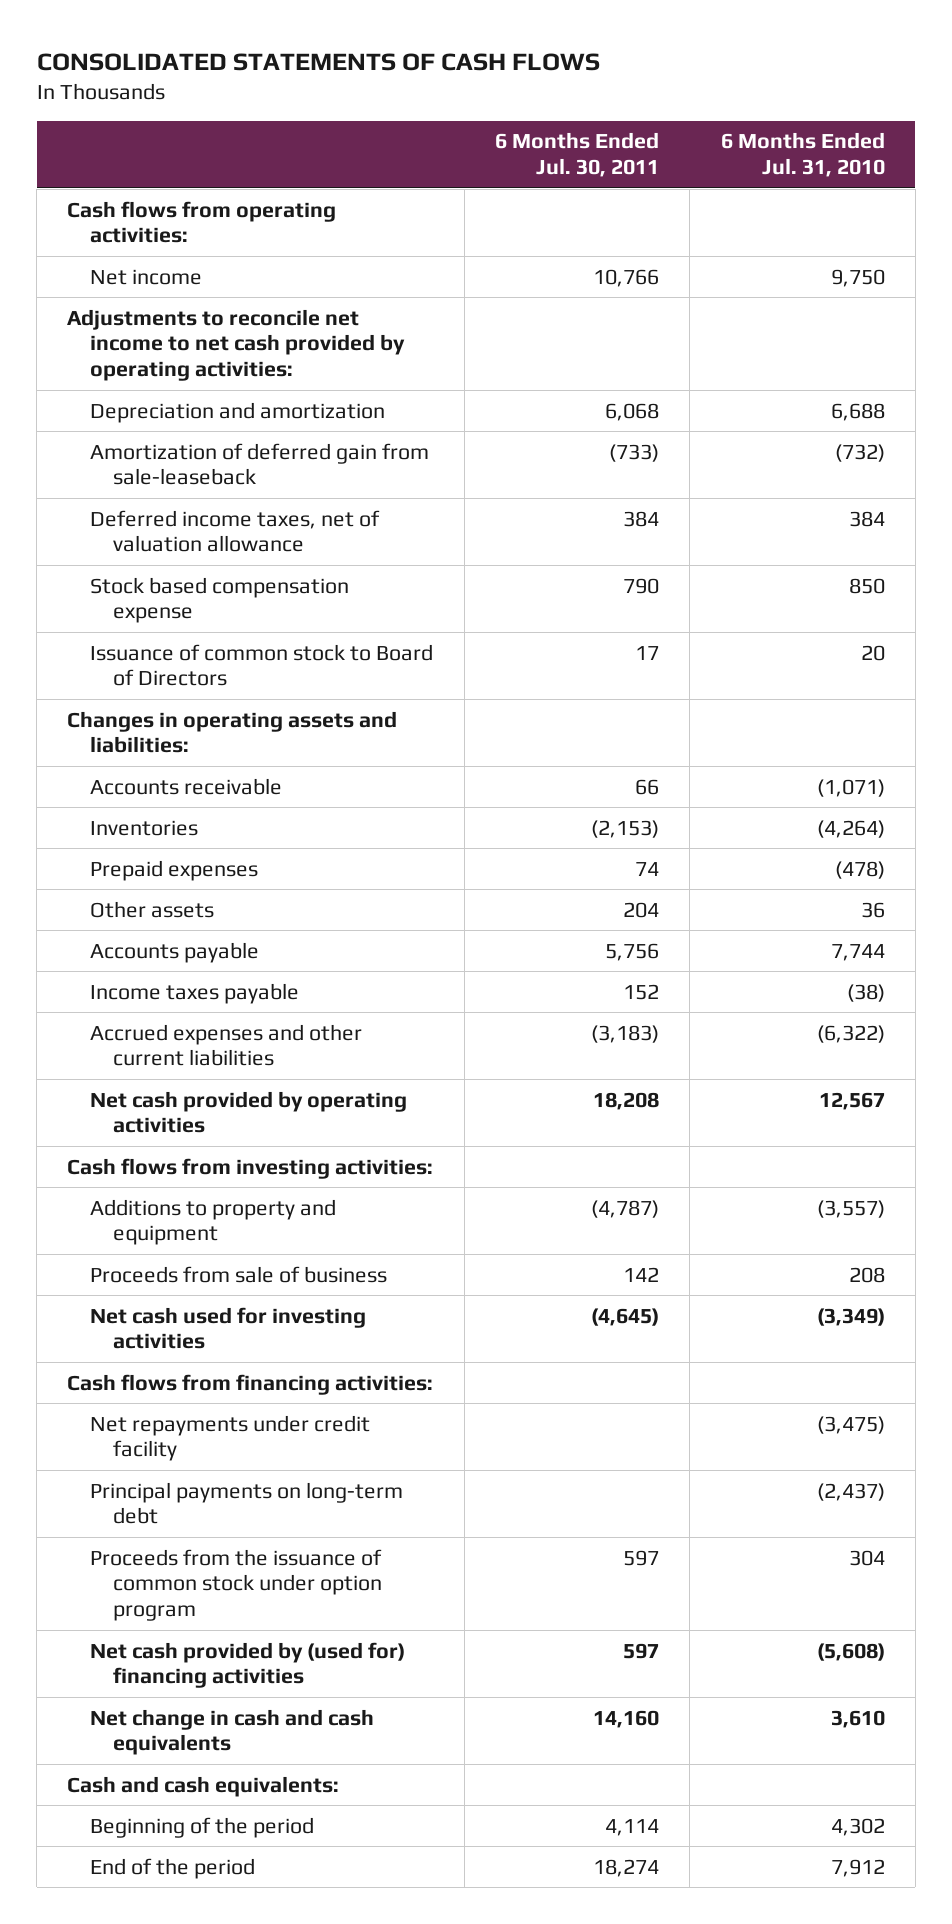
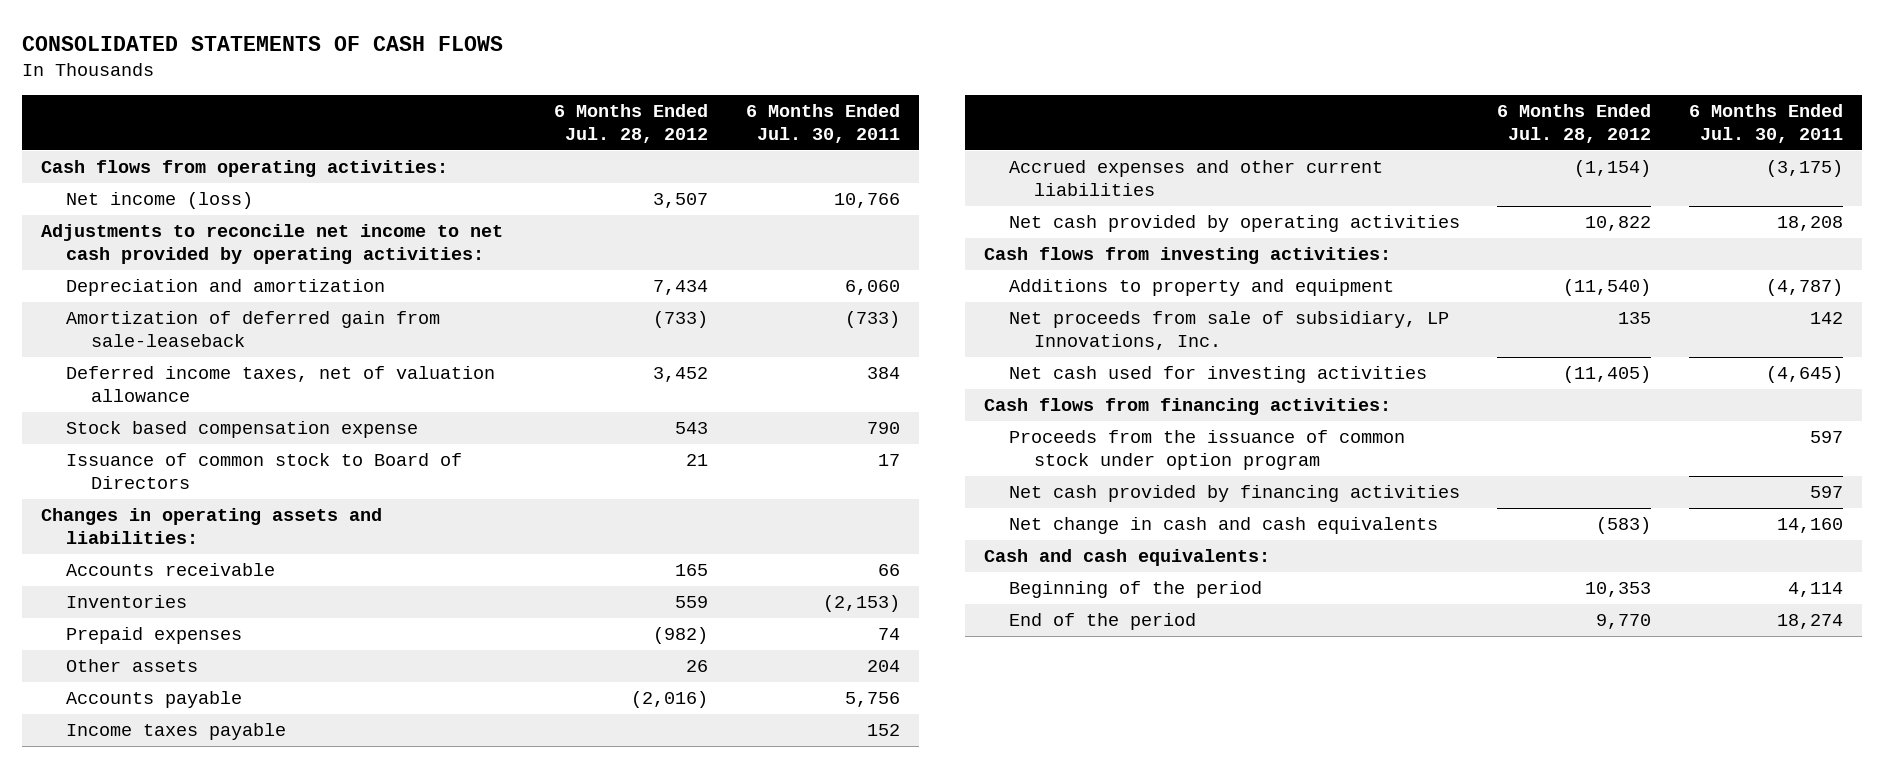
[720,132,885,178] 6 Months Ended Jul. 31, 2010 -> none
none -> [554,104,709,143] 6 Months Ended Jul. 28, 2012
[90,268,203,285] Net income -> [65,192,253,210] Net income (loss)
[604,402,659,421] 6,068 -> [844,280,900,296] 6,060
[590,1024,659,1043] (3,183) -> [1765,160,1843,178] (3,175)
[90,1265,388,1283] Proceeds from sale of business -> [1008,311,1449,350] Net proceeds from sale of subsidiary, LP Innovations, Inc.
[90,1414,371,1462] Net repayments under credit facility -> none
[90,1481,404,1525] Principal payments on long-term debt -> none
[90,1641,406,1689] Net cash provided by (used for) financing activities -> [1008,485,1460,503] Net cash provided by financing activities

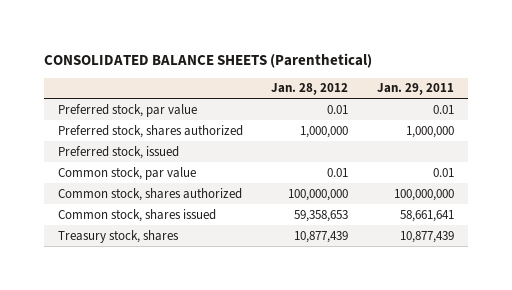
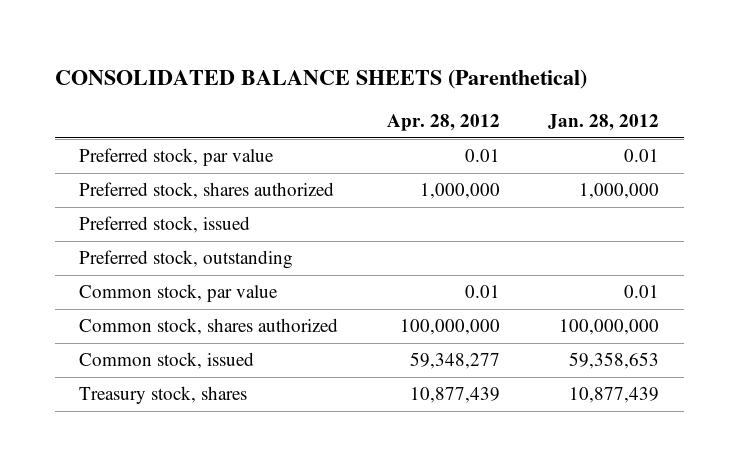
[376,83,454,96] Jan. 29, 2011 -> none
none -> [386,113,500,131] Apr. 28, 2012
none -> [79,250,294,270] Preferred stock, outstanding
[58,208,217,222] Common stock, shares issued -> [79,352,255,370] Common stock, issued

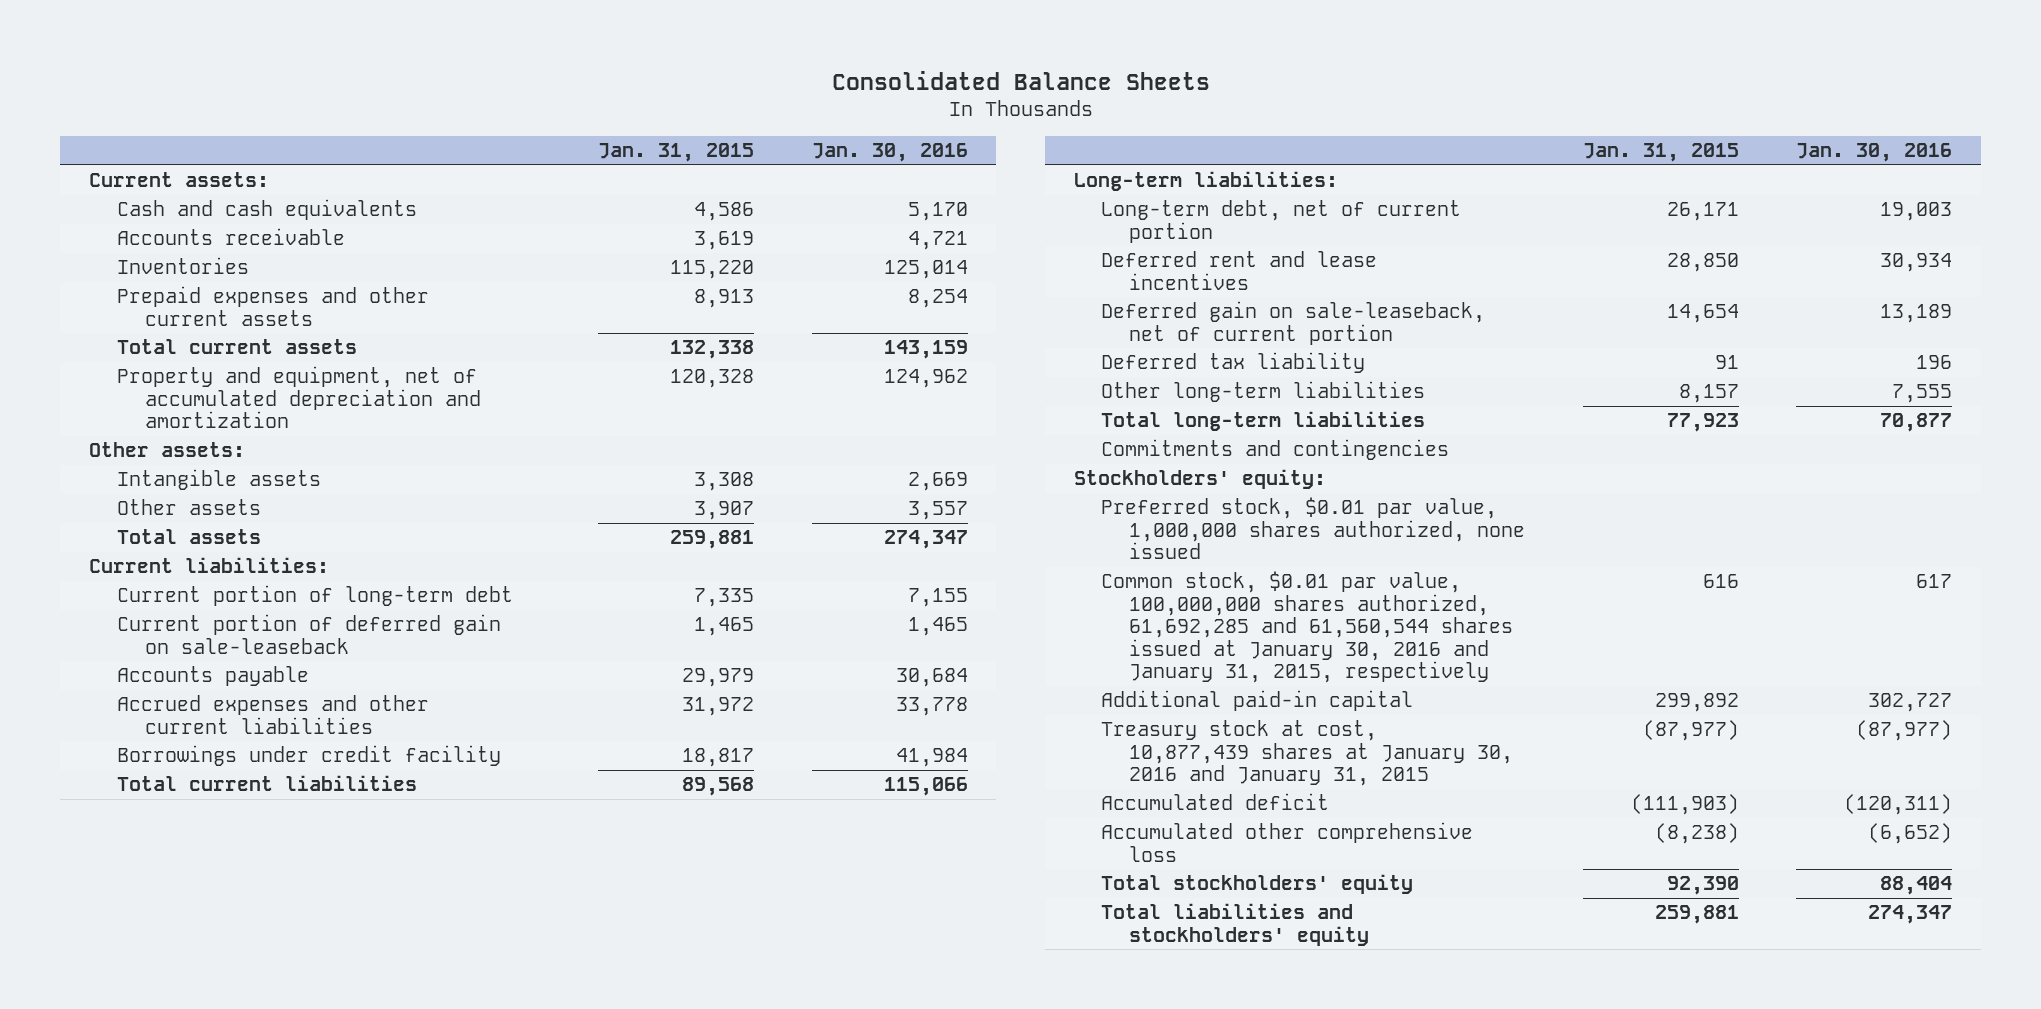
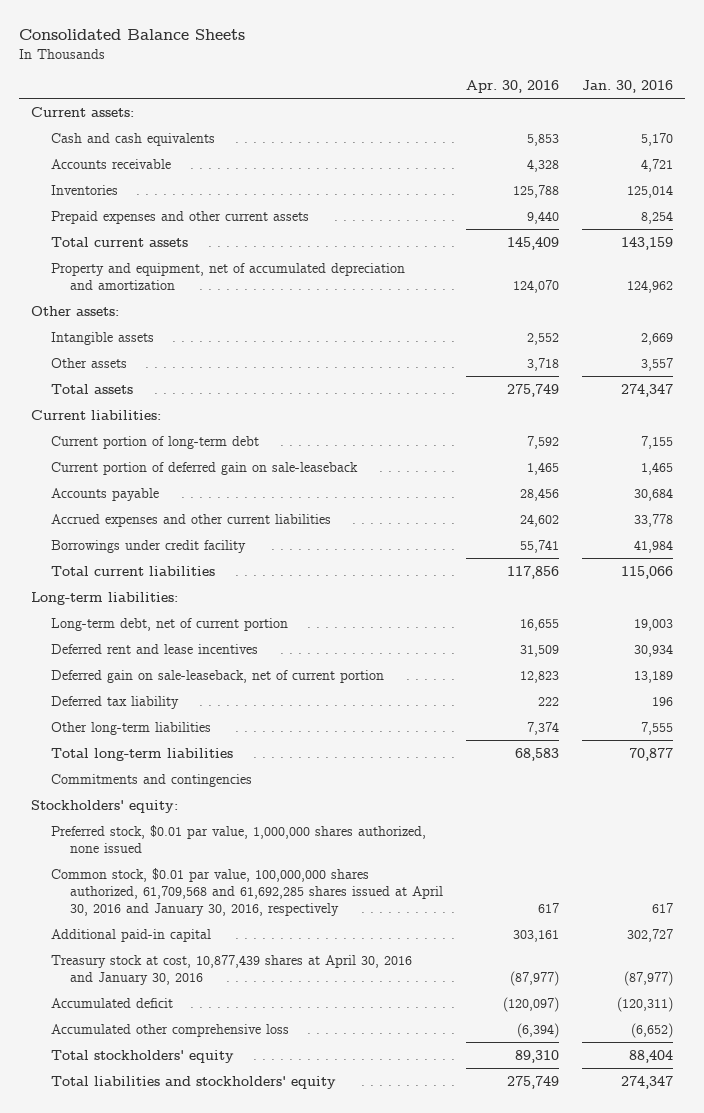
[598,142,755,162] Jan. 31, 2015 -> none
none -> [466,79,560,93] Apr. 30, 2016
[1101,571,1514,684] Common stock, $0.01 par value, 100,000,000 shares authorized, 61,692,285 and 61,560,544 shares issued at January 30, 2016 and January 31, 2015, respectively -> [50,867,444,916] Common stock, $0.01 par value, 100,000,000 shares authorized, 61,709,568 and 61,692,285 shares issued at April 30, 2016 and January 30, 2016, respectively
[1101,720,1514,787] Treasury stock at cost, 10,877,439 shares at January 30, 2016 and January 31, 2015 -> [50,954,412,985] Treasury stock at cost, 10,877,439 shares at April 30, 2016 and January 30, 2016

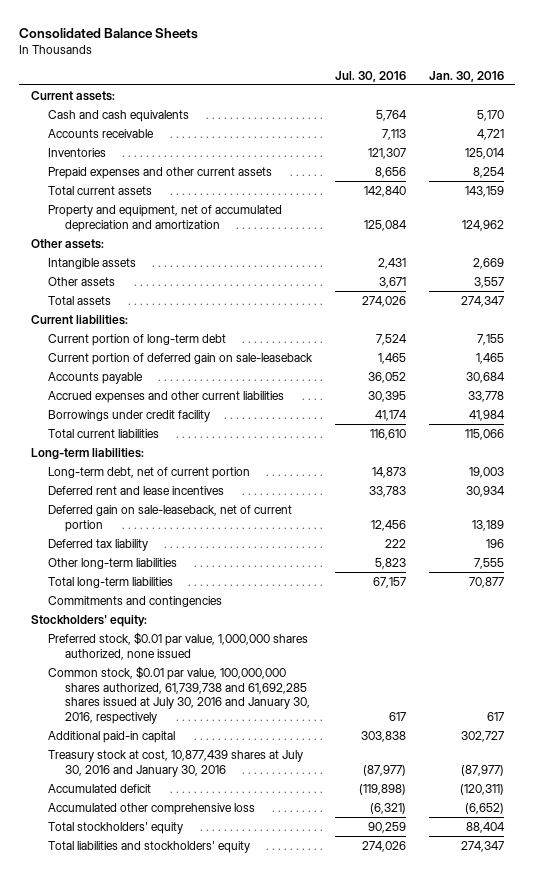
[466,79,560,93] Apr. 30, 2016 -> none
none -> [334,70,406,82] Jul. 30, 2016
[50,867,444,916] Common stock, $0.01 par value, 100,000,000 shares authorized, 61,709,568 and 61,692,285 shares issued at April 30, 2016 and January 30, 2016, respectively -> [47,665,311,725] Common stock, $0.01 par value, 100,000,000 shares authorized, 61,739,738 and 61,692,285 shares issued at July 30, 2016 and January 30, 2016, respectively
[50,954,412,985] Treasury stock at cost, 10,877,439 shares at April 30, 2016 and January 30, 2016 -> [47,749,303,777] Treasury stock at cost, 10,877,439 shares at July 30, 2016 and January 30, 2016

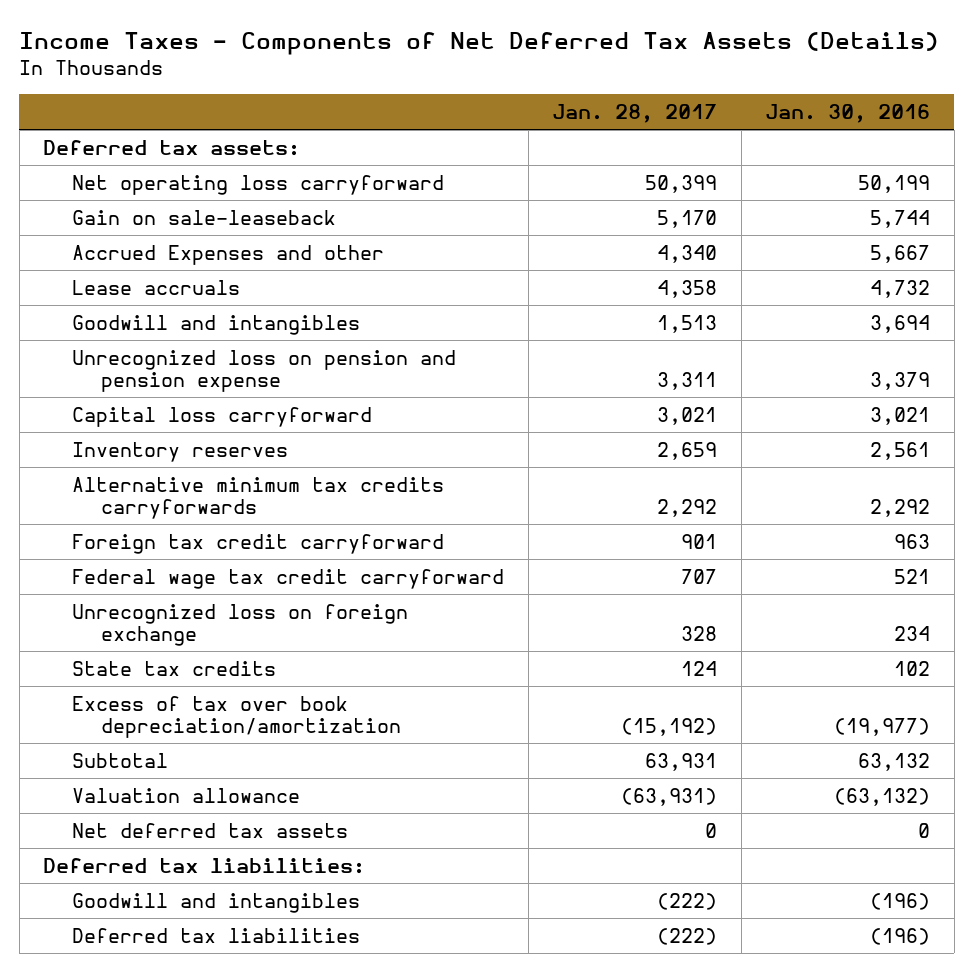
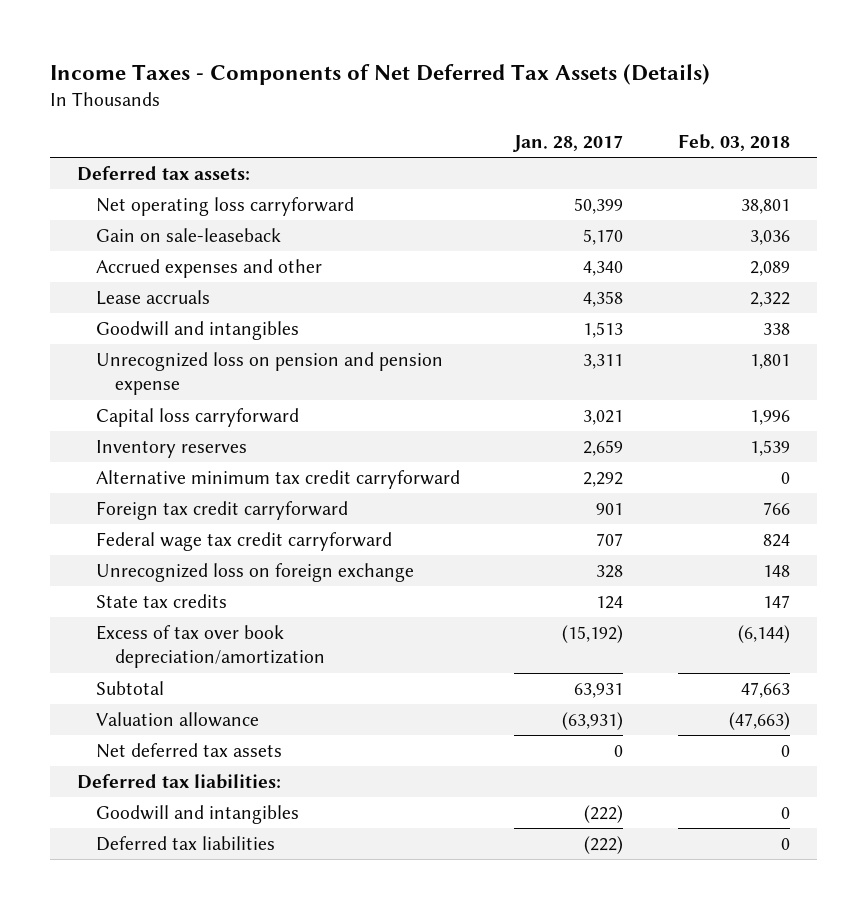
[765,104,931,124] Jan. 30, 2016 -> none
none -> [678,133,791,151] Feb. 03, 2018
[72,244,385,265] Accrued Expenses and other -> [95,259,322,279] Accrued expenses and other
[72,476,445,520] Alternative minimum tax credits carryforwards -> [95,470,460,490] Alternative minimum tax credit carryforward

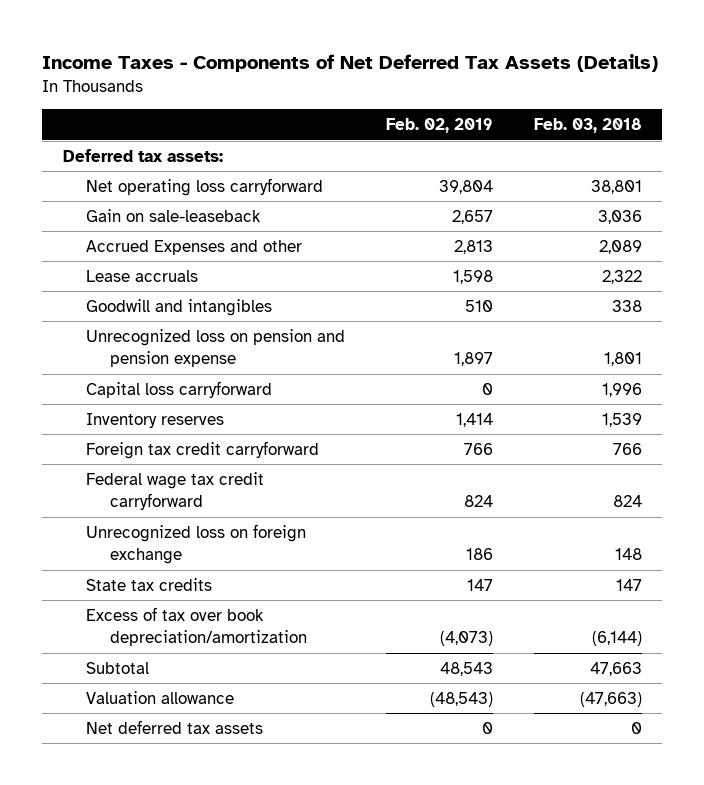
[513,134,624,152] Jan. 28, 2017 -> none
none -> [385,118,493,134] Feb. 02, 2019
[95,259,322,279] Accrued expenses and other -> [86,240,303,256] Accrued Expenses and other
[95,470,460,490] Alternative minimum tax credit carryforward -> none
[76,774,281,790] Deferred tax liabilities: -> none
[95,805,299,825] Goodwill and intangibles -> none
[95,836,275,852] Deferred tax liabilities -> none

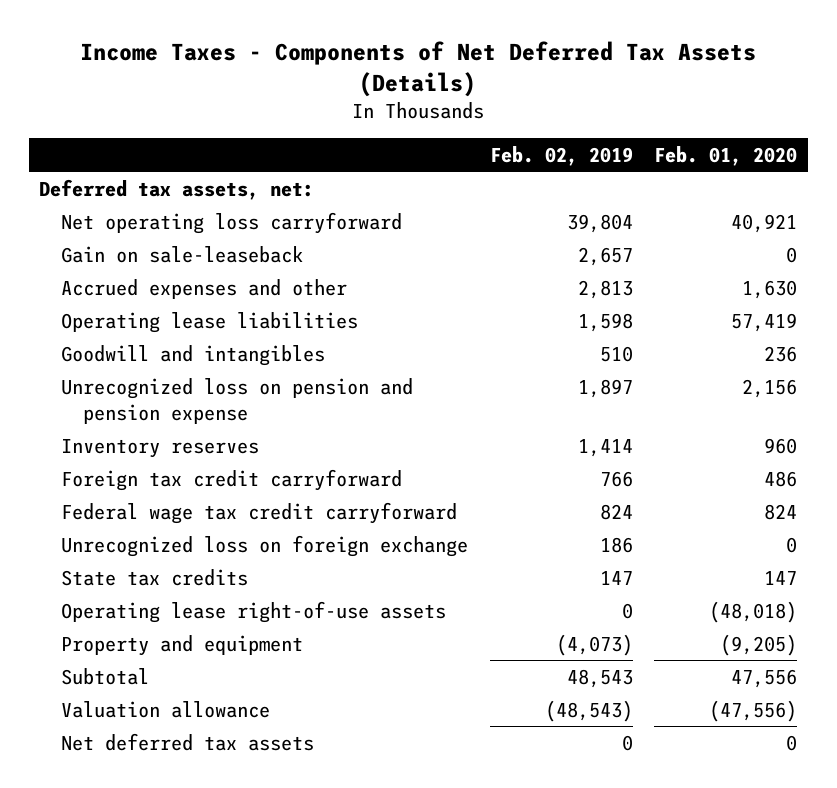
[533,118,642,134] Feb. 03, 2018 -> none
none -> [654,145,798,166] Feb. 01, 2020
[62,149,223,163] Deferred tax assets: -> [39,178,315,200] Deferred tax assets, net:
[86,240,303,256] Accrued Expenses and other -> [61,278,348,299] Accrued expenses and other
[86,270,199,283] Lease accruals -> [61,311,359,333] Operating lease liabilities
[86,381,273,399] Capital loss carryforward -> none
none -> [61,600,447,623] Operating lease right-of-use assets
[86,607,308,647] Excess of tax over book depreciation/amortization -> [61,634,304,656] Property and equipment

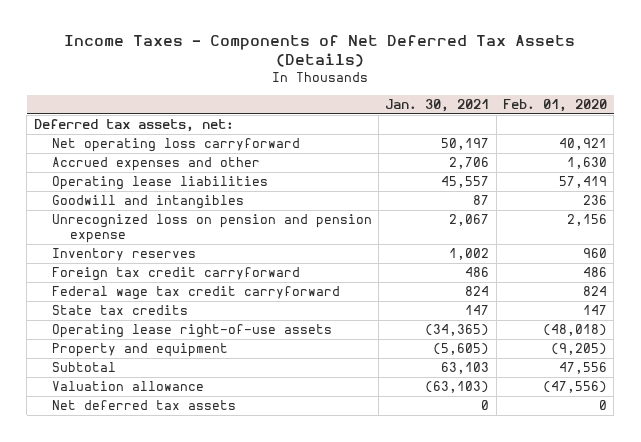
[489,145,633,166] Feb. 02, 2019 -> none
none -> [385,99,490,113] Jan. 30, 2021
[61,245,304,263] Gain on sale-leaseback -> none
[61,534,469,557] Unrecognized loss on foreign exchange -> none

